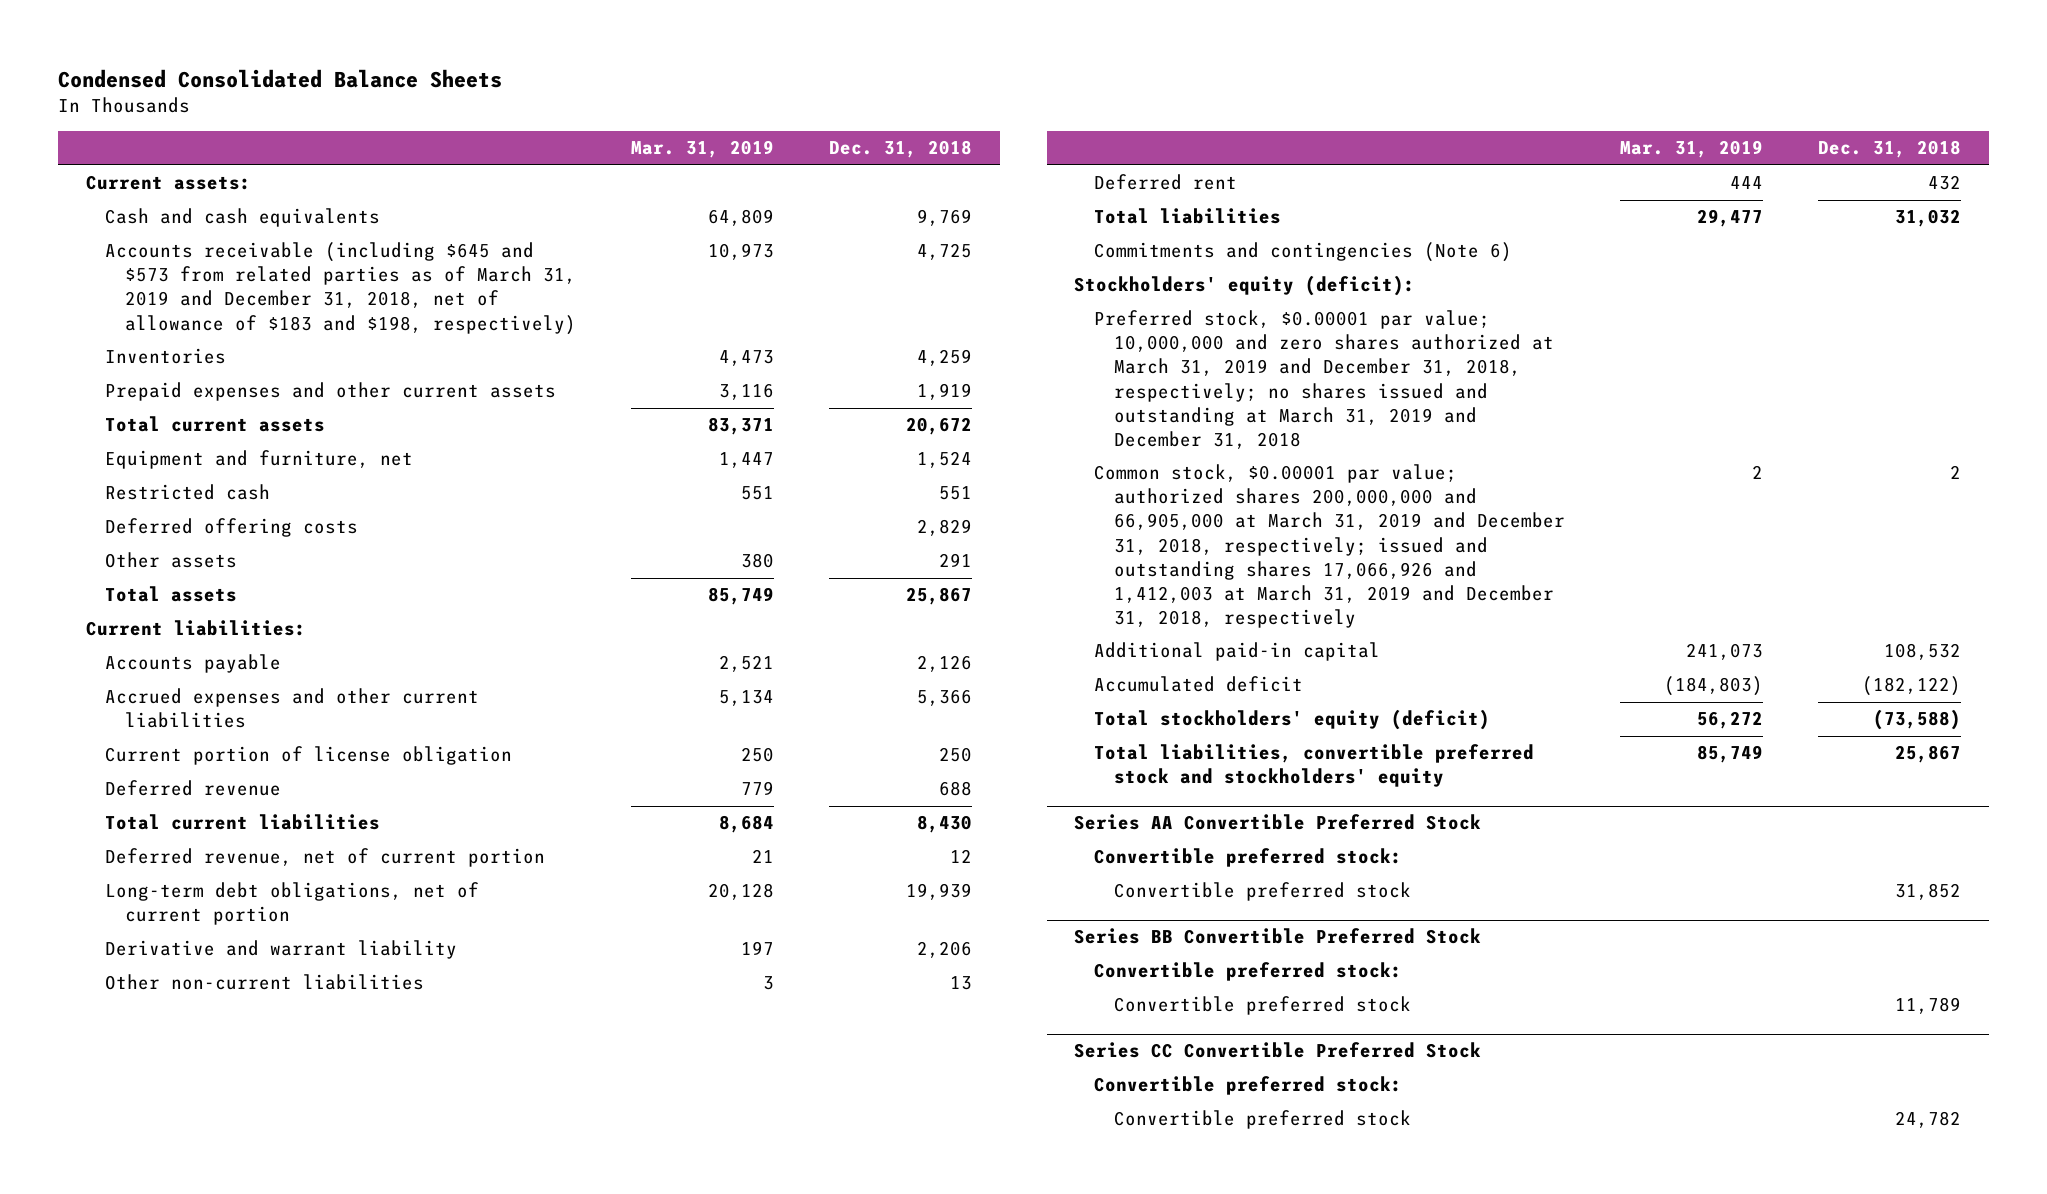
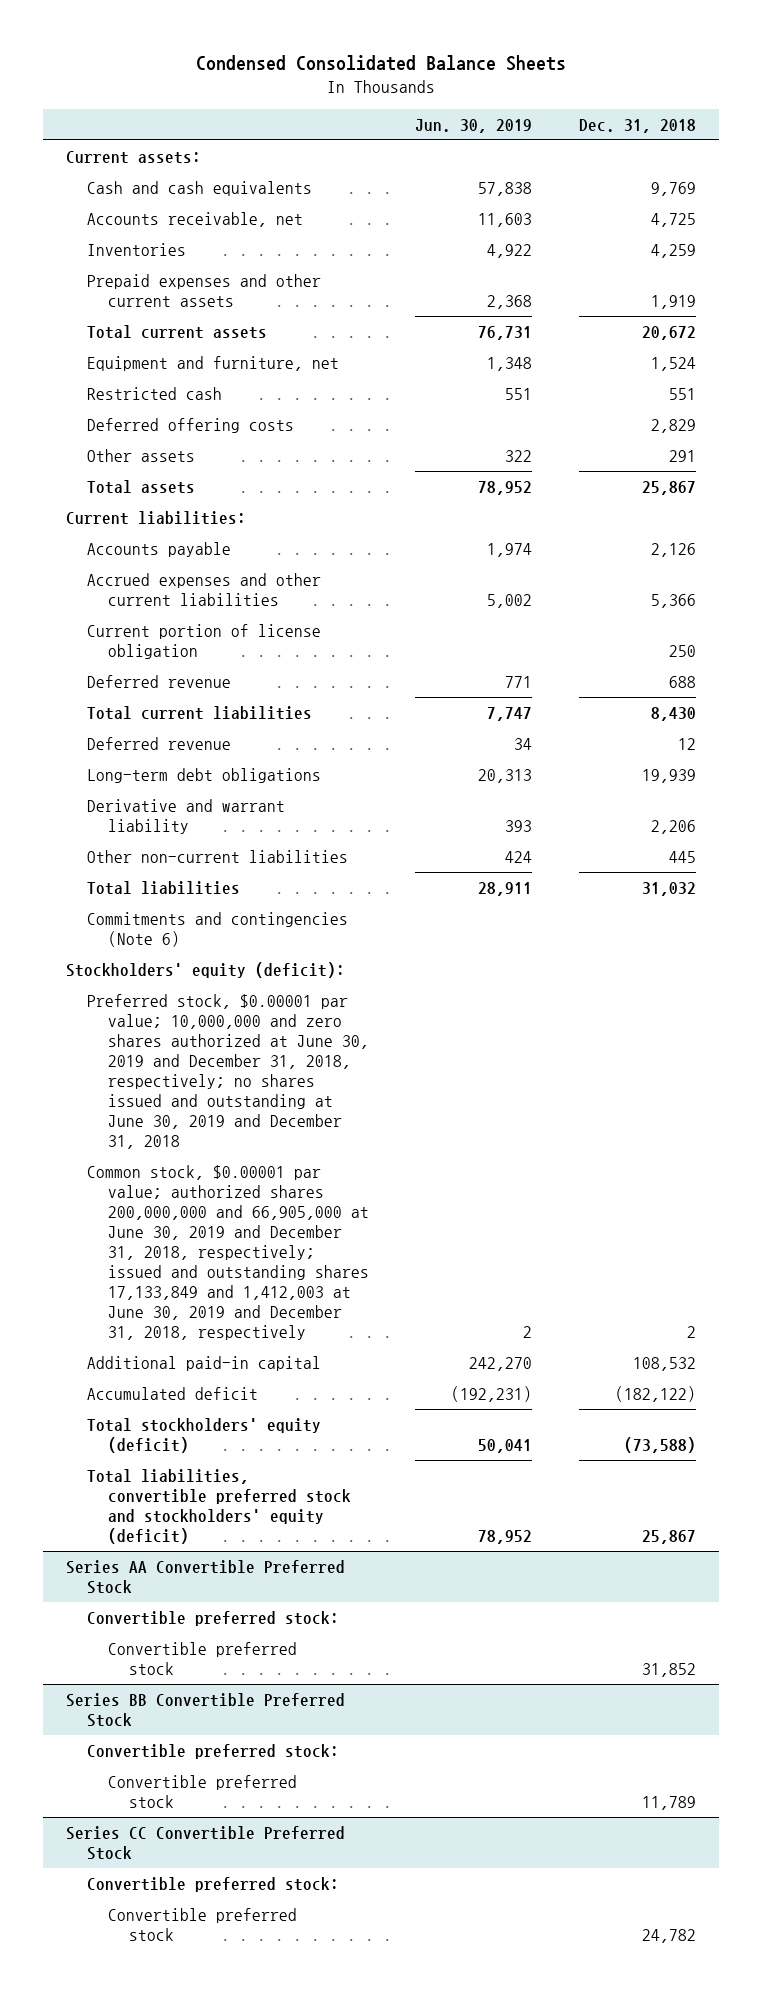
[631,140,775,159] Mar. 31, 2019 -> none
none -> [415,118,533,133] Jun. 30, 2019
[105,242,577,335] Accounts receivable (including $645 and $573 from related parties as of March 31, 2019 and December 31, 2018, net of allowance of $183 and $198, respectively) -> [86,211,303,227] Accounts receivable, net
[105,848,546,868] Deferred revenue, net of current portion -> [86,736,231,750] Deferred revenue
[105,882,480,926] Long-term debt obligations, net of current portion -> [86,767,321,783] Long-term debt obligations
[1094,174,1238,191] Deferred rent -> none
[950,976,973,991] 13 -> [668,850,696,863] 445
[1094,310,1554,449] Preferred stock, $0.00001 par value; 10,000,000 and zero shares authorized at March 31, 2019 and December 31, 2018, respectively; no shares issued and outstanding at March 31, 2019 and December 31, 2018 -> [86,993,369,1150] Preferred stock, $0.00001 par value; 10,000,000 and zero shares authorized at June 30, 2019 and December 31, 2018, respectively; no shares issued and outstanding at June 30, 2019 and December 31, 2018
[1094,464,1565,628] Common stock, $0.00001 par value; authorized shares 200,000,000 and 66,905,000 at March 31, 2019 and December 31, 2018, respectively; issued and outstanding shares 17,066,926 and 1,412,003 at March 31, 2019 and December 31, 2018, respectively -> [86,1164,369,1341] Common stock, $0.00001 par value; authorized shares 200,000,000 and 66,905,000 at June 30, 2019 and December 31, 2018, respectively; issued and outstanding shares 17,133,849 and 1,412,003 at June 30, 2019 and December 31, 2018, respectively
[1094,744,1535,788] Total liabilities, convertible preferred stock and stockholders' equity -> [86,1468,351,1544] Total liabilities, convertible preferred stock and stockholders' equity (deficit)

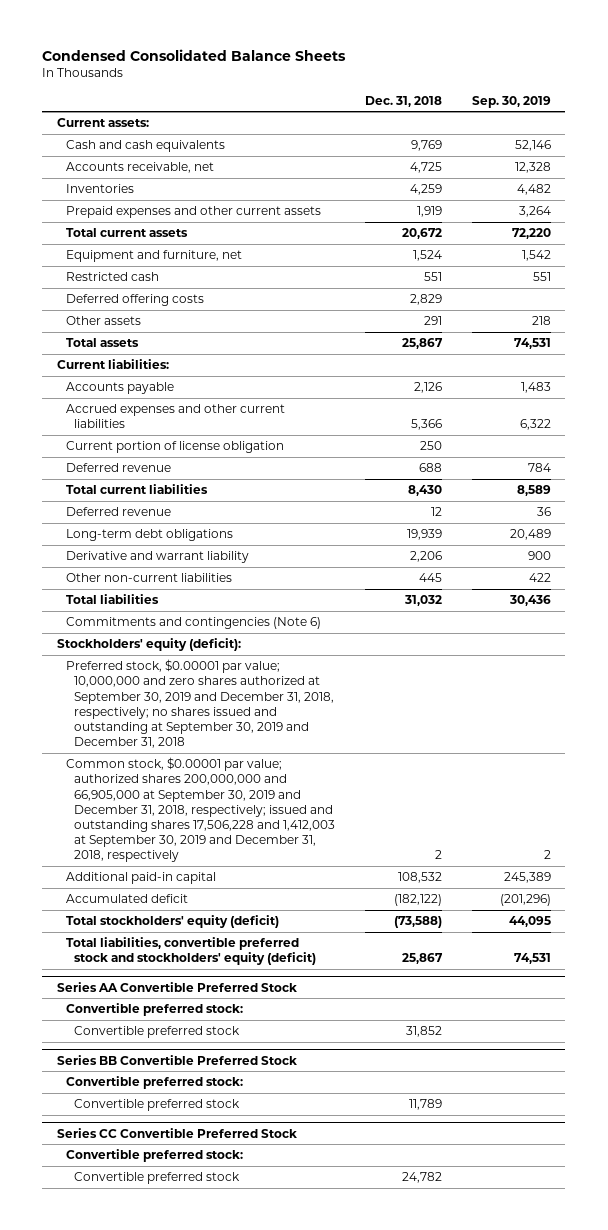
[415,118,533,133] Jun. 30, 2019 -> none
none -> [471,95,551,108] Sep. 30, 2019
[86,993,369,1150] Preferred stock, $0.00001 par value; 10,000,000 and zero shares authorized at June 30, 2019 and December 31, 2018, respectively; no shares issued and outstanding at June 30, 2019 and December 31, 2018 -> [65,659,335,749] Preferred stock, $0.00001 par value; 10,000,000 and zero shares authorized at September 30, 2019 and December 31, 2018, respectively; no shares issued and outstanding at September 30, 2019 and December 31, 2018
[86,1164,369,1341] Common stock, $0.00001 par value; authorized shares 200,000,000 and 66,905,000 at June 30, 2019 and December 31, 2018, respectively; issued and outstanding shares 17,133,849 and 1,412,003 at June 30, 2019 and December 31, 2018, respectively -> [65,757,336,863] Common stock, $0.00001 par value; authorized shares 200,000,000 and 66,905,000 at September 30, 2019 and December 31, 2018, respectively; issued and outstanding shares 17,506,228 and 1,412,003 at September 30, 2019 and December 31, 2018, respectively

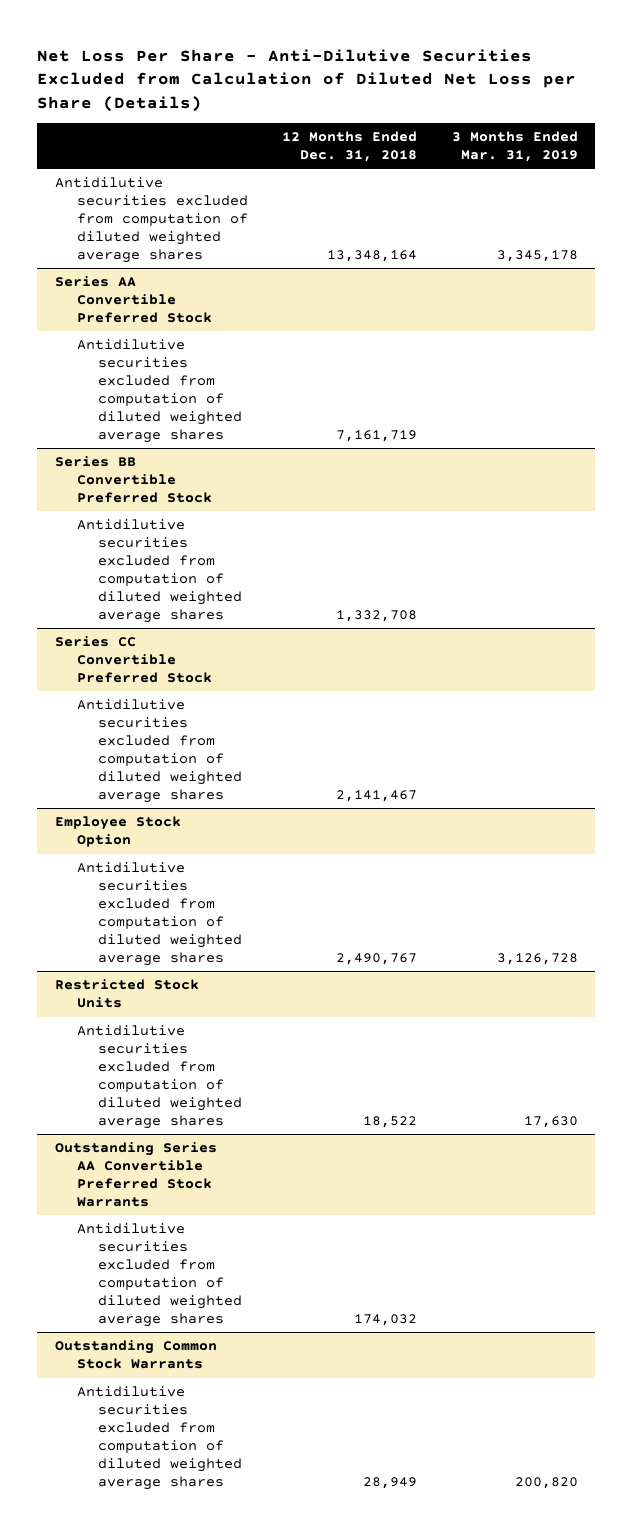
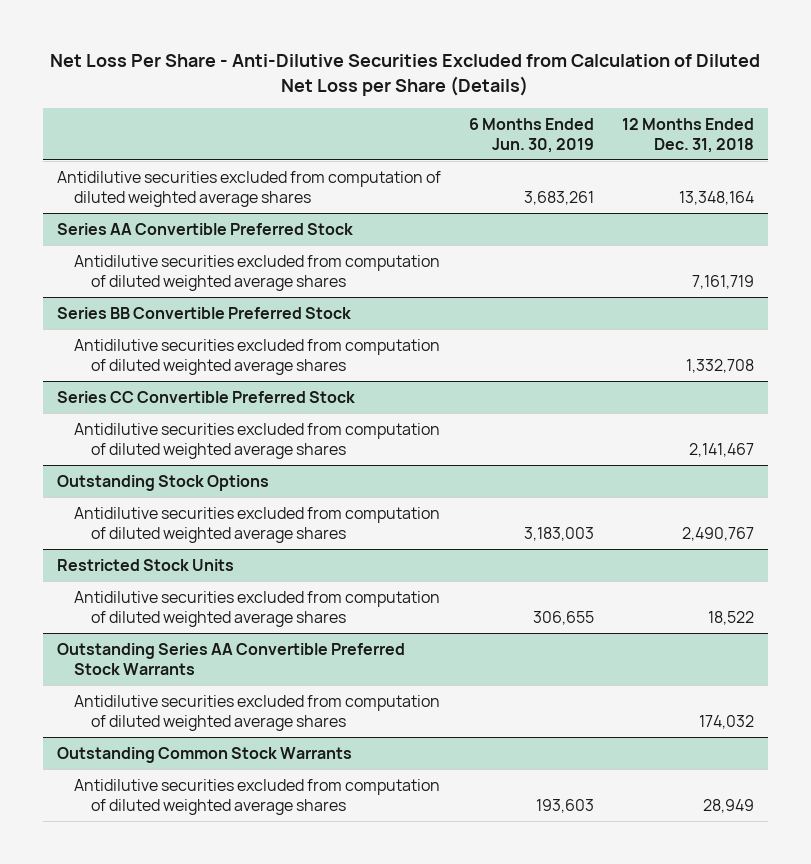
[451,131,578,162] 3 Months Ended Mar. 31, 2019 -> none
none -> [468,117,594,153] 6 Months Ended Jun. 30, 2019
[54,816,181,848] Employee Stock Option -> [56,474,269,491] Outstanding Stock Options

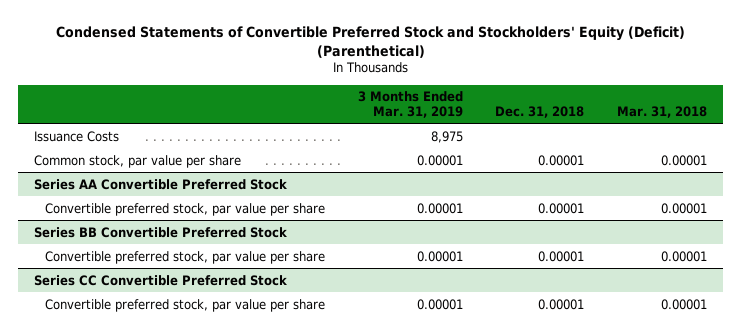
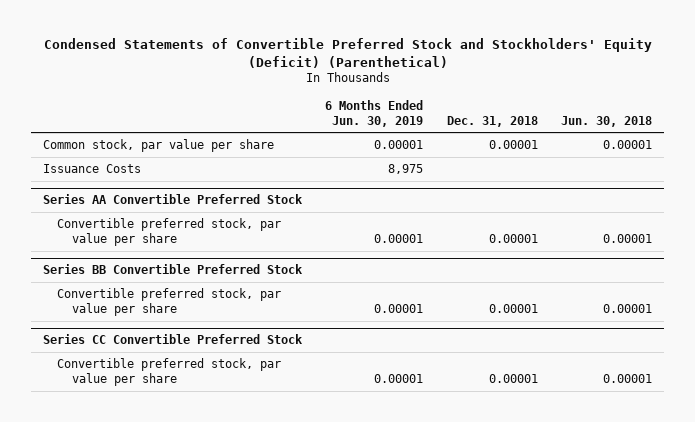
[357,91,463,118] 3 Months Ended Mar. 31, 2019 -> none
[617,105,708,118] Mar. 31, 2018 -> none
none -> [325,99,424,127] 6 Months Ended Jun. 30, 2019
none -> [561,115,653,127] Jun. 30, 2018
[34,130,120,142] Issuance Costs -> [43,164,142,174] Issuance Costs

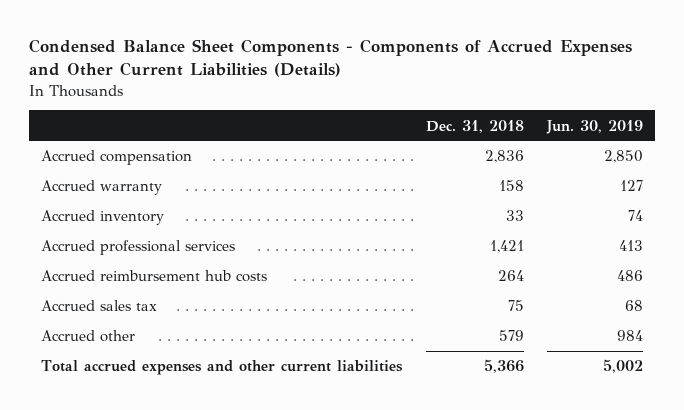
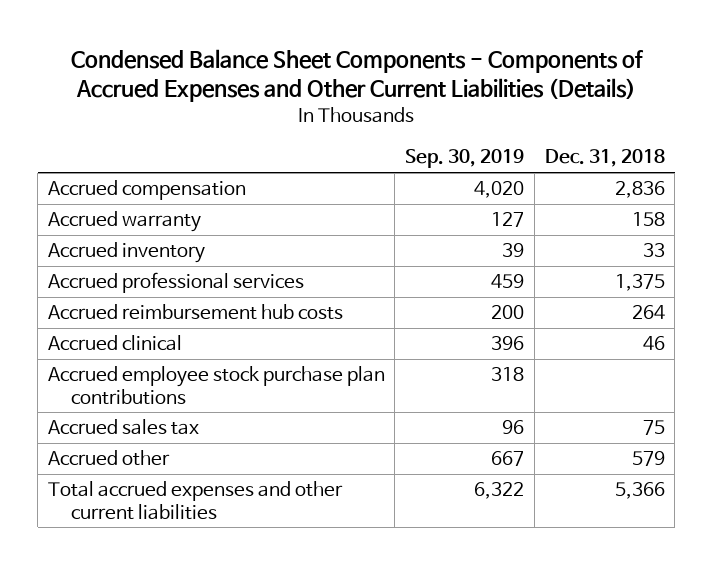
[546,119,644,134] Jun. 30, 2019 -> none
none -> [405,149,525,169] Sep. 30, 2019
[489,240,524,254] 1,421 -> [614,274,665,292] 1,375
none -> [47,335,182,352] Accrued clinical
none -> [47,366,385,405] Accrued employee stock purchase plan contributions

